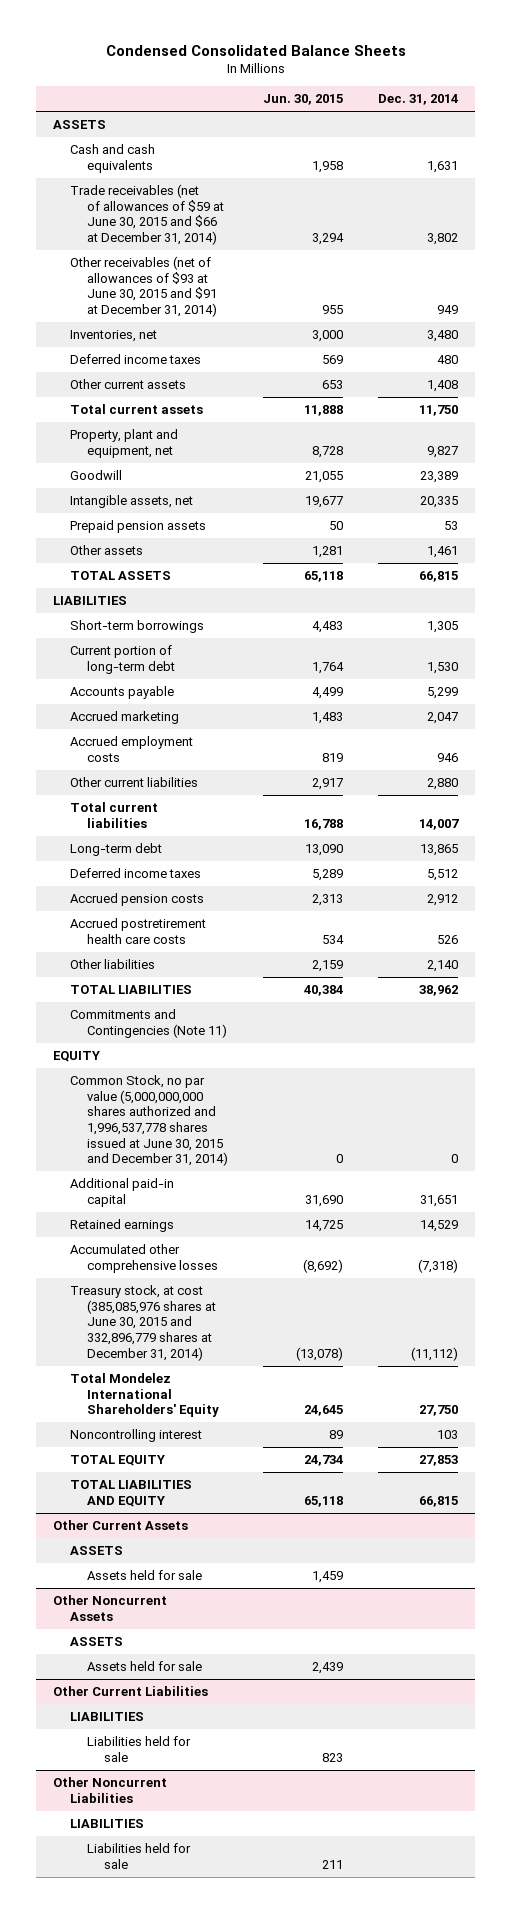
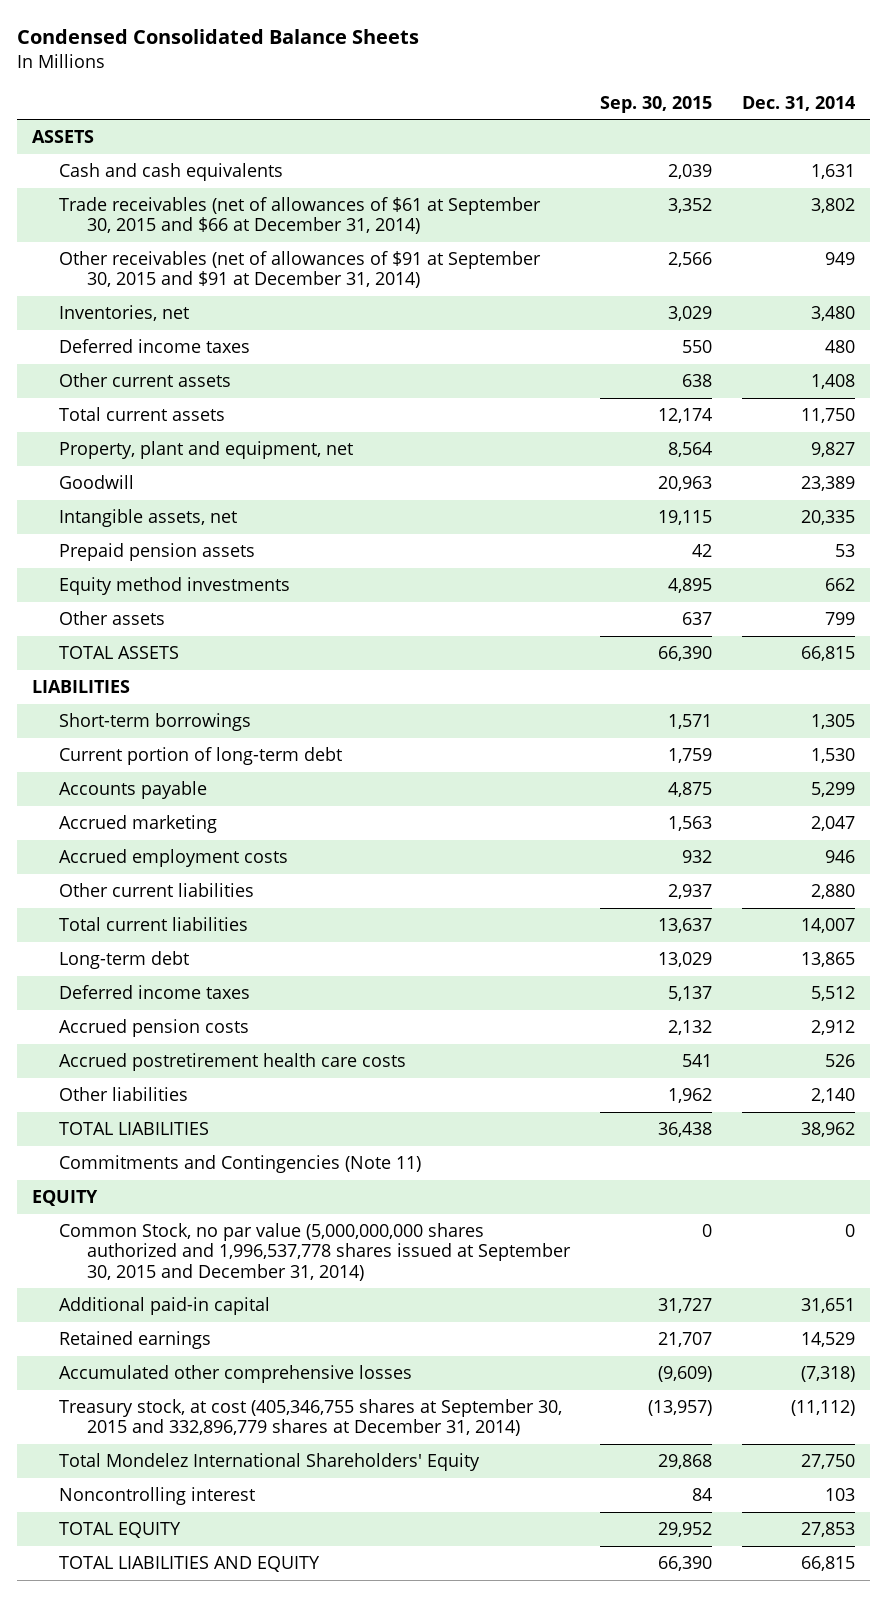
[262,94,343,106] Jun. 30, 2015 -> none
none -> [599,95,712,113] Sep. 30, 2015
[70,184,225,245] Trade receivables (net of allowances of $59 at June 30, 2015 and $66 at December 31, 2014) -> [59,197,542,235] Trade receivables (net of allowances of $61 at September 30, 2015 and $66 at December 31, 2014)
[70,256,218,317] Other receivables (net of allowances of $93 at June 30, 2015 and $91 at December 31, 2014) -> [59,251,542,289] Other receivables (net of allowances of $91 at September 30, 2015 and $91 at December 31, 2014)
none -> [59,577,291,596] Equity method investments
[426,546,458,559] 1,461 -> [824,612,855,626] 799
[70,1075,229,1167] Common Stock, no par value (5,000,000,000 shares authorized and 1,996,537,778 shares issued at June 30, 2015 and December 31, 2014) -> [59,1223,571,1281] Common Stock, no par value (5,000,000,000 shares authorized and 1,996,537,778 shares issued at September 30, 2015 and December 31, 2014)
[70,1285,217,1361] Treasury stock, at cost (385,085,976 shares at June 30, 2015 and 332,896,779 shares at December 31, 2014) -> [59,1399,563,1437] Treasury stock, at cost (405,346,755 shares at September 30, 2015 and 332,896,779 shares at December 31, 2014)
[53,1520,189,1531] Other Current Assets -> none
[70,1546,124,1556] ASSETS -> none
[87,1570,203,1581] Assets held for sale -> none
[53,1595,168,1621] Other Noncurrent Assets -> none
[70,1637,124,1647] ASSETS -> none
[87,1661,203,1672] Assets held for sale -> none
[53,1686,209,1697] Other Current Liabilities -> none
[70,1712,145,1722] LIABILITIES -> none
[87,1736,192,1762] Liabilities held for sale -> none
[53,1777,168,1803] Other Noncurrent Liabilities -> none
[70,1819,145,1829] LIABILITIES -> none
[87,1843,192,1869] Liabilities held for sale -> none

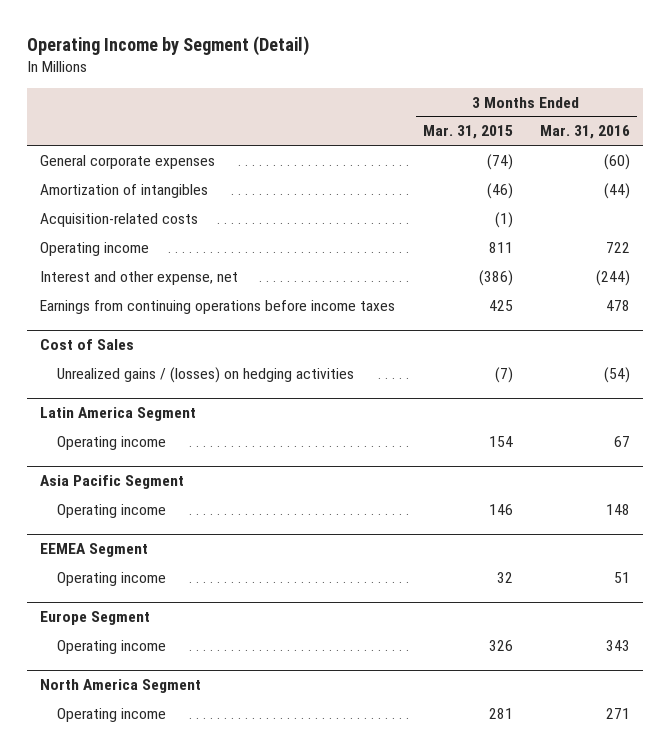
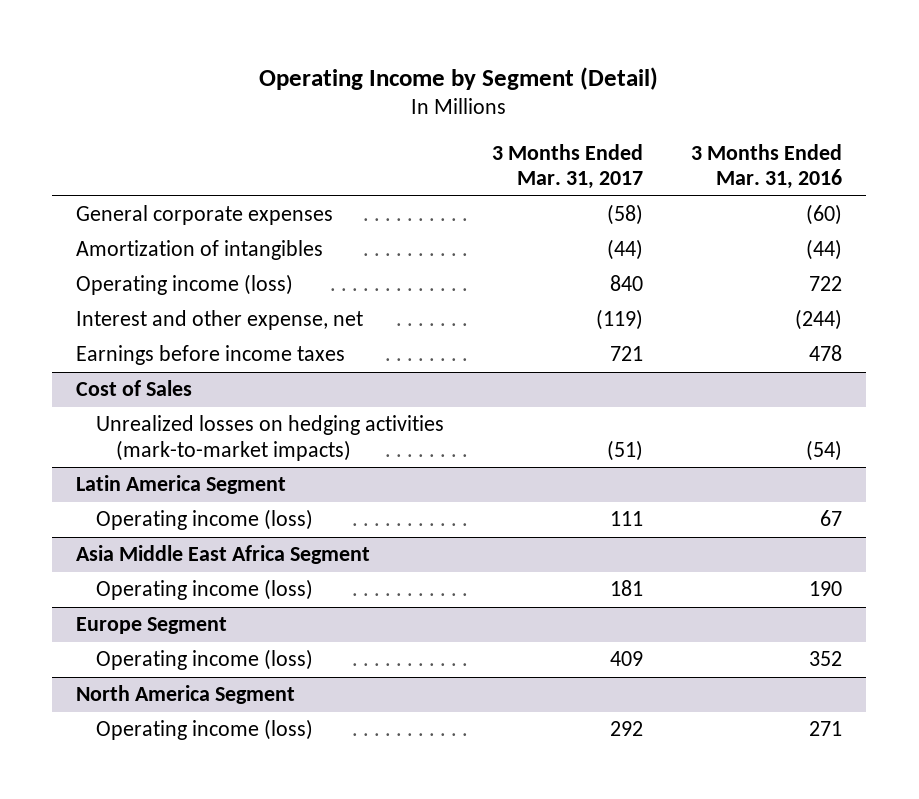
[422,125,513,140] Mar. 31, 2015 -> none
none -> [492,144,644,190] 3 Months Ended Mar. 31, 2017
[40,212,199,227] Acquisition-related costs -> none
[40,241,150,256] Operating income -> [76,274,294,296] Operating income (loss)
[40,299,396,314] Earnings from continuing operations before income taxes -> [76,345,346,366] Earnings before income taxes
[57,366,355,383] Unrealized gains / (losses) on hedging activities -> [96,415,445,461] Unrealized losses on hedging activities (mark-to-market impacts)
[40,475,185,490] Asia Pacific Segment -> none
[40,543,149,558] EEMEA Segment -> none
[57,571,167,586] Operating income -> none
[57,435,167,450] Operating income -> [96,509,314,531] Operating income (loss)
none -> [76,545,371,565] Asia Middle East Africa Segment
[57,503,167,518] Operating income -> [96,579,314,601] Operating income (loss)
[605,503,630,515] 148 -> [809,581,843,597] 190
[57,639,167,654] Operating income -> [96,649,314,671] Operating income (loss)
[605,639,630,651] 343 -> [809,651,843,667] 352
[57,707,167,722] Operating income -> [96,719,314,741] Operating income (loss)

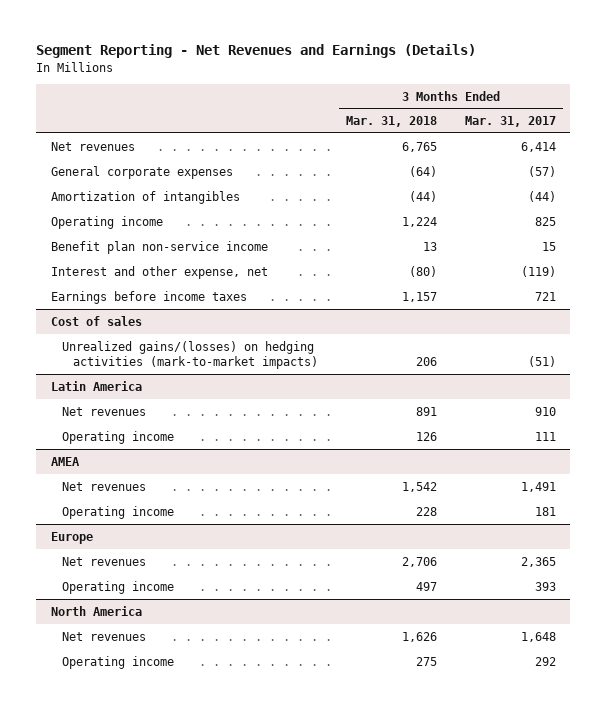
[259,66,659,90] Operating Income by Segment (Detail) -> [36,44,477,59] Segment Reporting - Net Revenues and Earnings (Details)
[691,144,843,190] 3 Months Ended Mar. 31, 2016 -> none
none -> [346,116,438,128] Mar. 31, 2018
none -> [50,141,135,151] Net revenues
[607,204,644,226] (58) -> [528,165,557,177] (57)
[76,274,294,296] Operating income (loss) -> [50,215,163,229] Operating income
[610,275,644,292] 840 -> [535,216,557,226] 825
none -> [50,240,268,254] Benefit plan non-service income
[76,380,193,397] Cost of Sales -> [50,315,142,326] Cost of sales
[96,415,445,461] Unrealized losses on hedging activities (mark-to-market impacts) -> [61,340,319,369] Unrealized gains/(losses) on hedging activities (mark-to-market impacts)
[76,475,287,495] Latin America Segment -> [50,380,142,391] Latin America
none -> [61,406,146,416] Net revenues
[96,509,314,531] Operating income (loss) -> [61,430,174,444] Operating income
[76,545,371,565] Asia Middle East Africa Segment -> [50,456,80,466] AMEA
none -> [61,481,146,491] Net revenues
[96,579,314,601] Operating income (loss) -> [61,505,174,519] Operating income
[76,617,228,635] Europe Segment -> [50,531,93,544] Europe
none -> [61,556,146,566] Net revenues
[96,649,314,671] Operating income (loss) -> [61,580,174,594] Operating income
[610,651,644,667] 409 -> [535,581,557,591] 393
[76,685,296,705] North America Segment -> [50,605,142,616] North America
none -> [61,631,146,641] Net revenues
[96,719,314,741] Operating income (loss) -> [61,655,174,669] Operating income

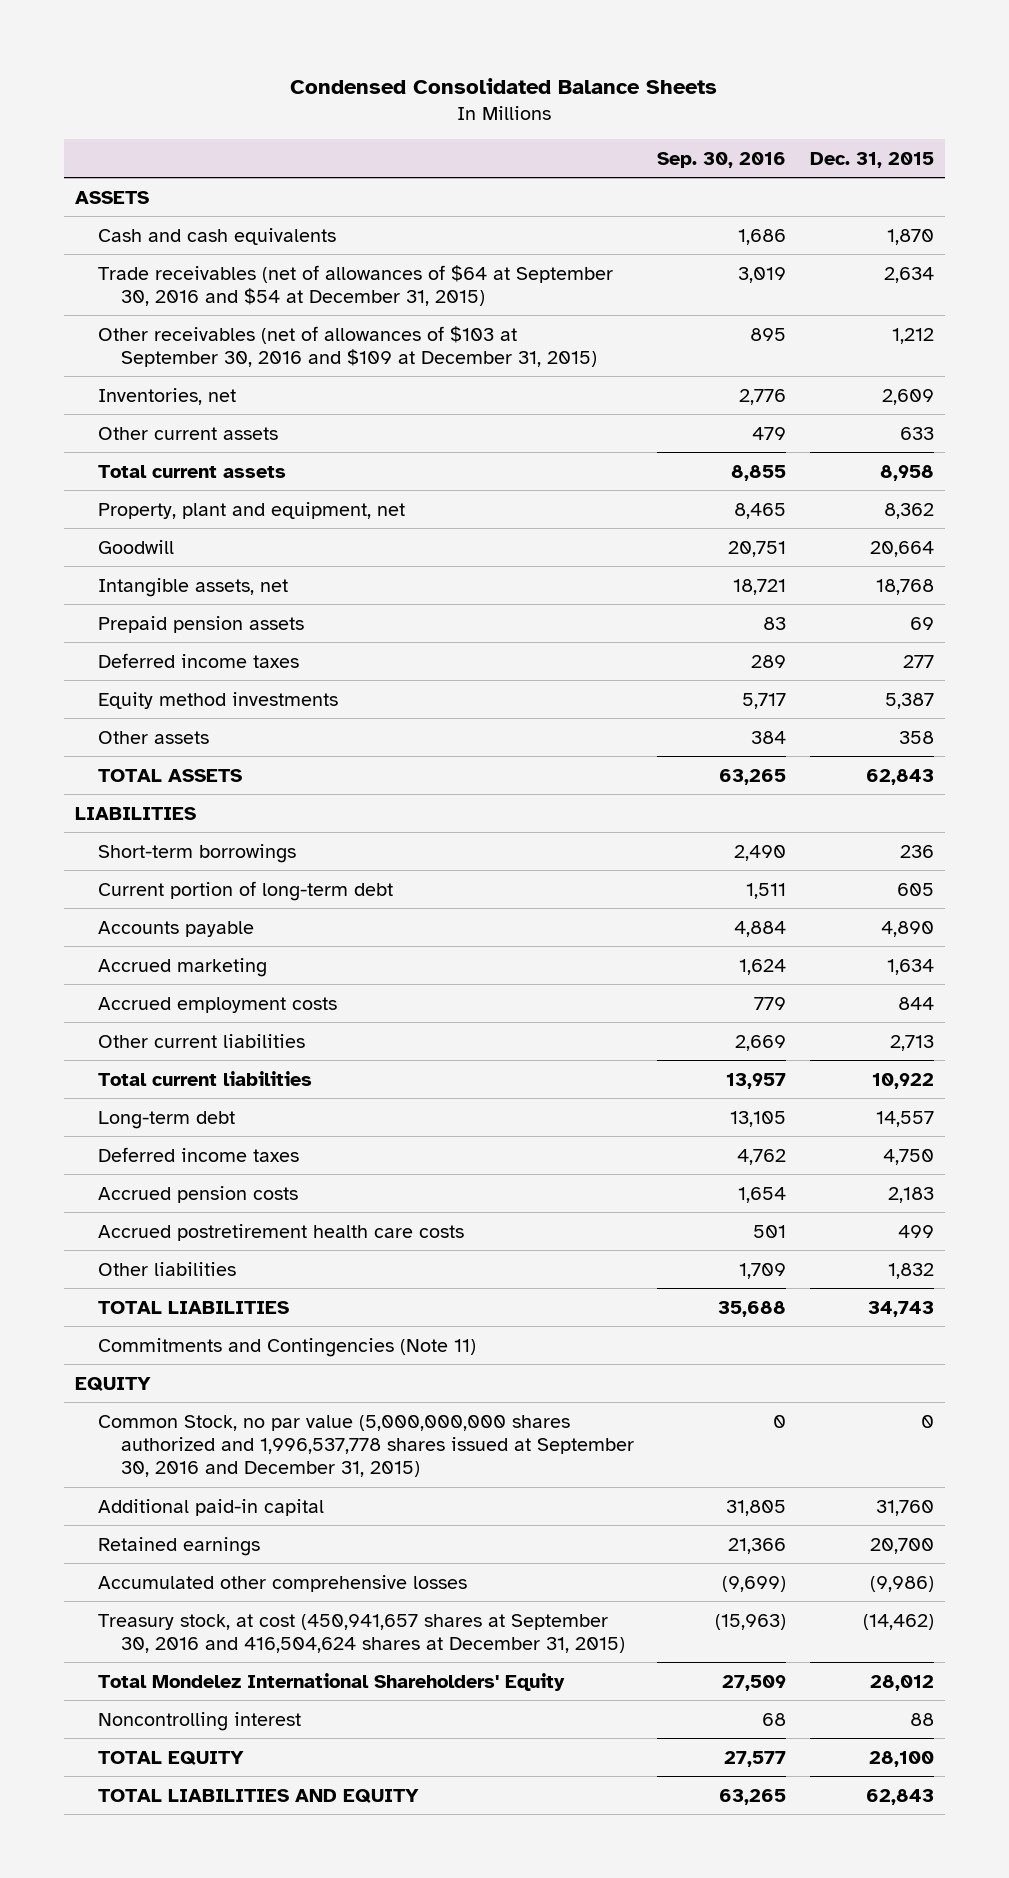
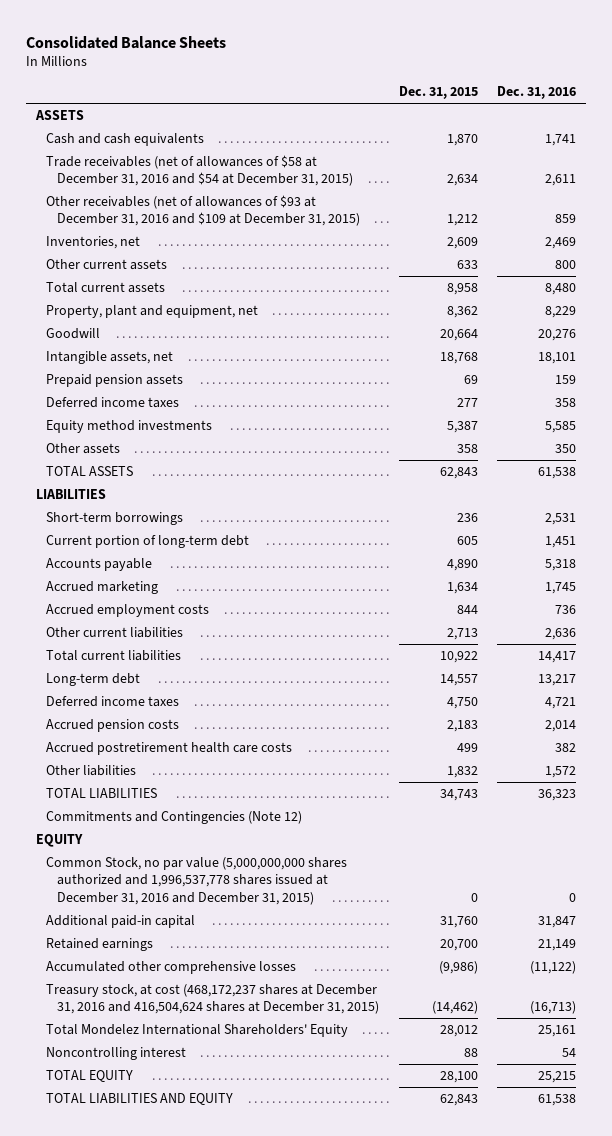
[290,77,718,94] Condensed Consolidated Balance Sheets -> [26,35,227,49] Consolidated Balance Sheets
[657,151,787,168] Sep. 30, 2016 -> none
none -> [497,86,577,100] Dec. 31, 2016
[98,264,614,306] Trade receivables (net of allowances of $64 at September 30, 2016 and $54 at December 31, 2015) -> [46,155,354,187] Trade receivables (net of allowances of $58 at December 31, 2016 and $54 at December 31, 2015)
[98,325,597,367] Other receivables (net of allowances of $103 at September 30, 2016 and $109 at December 31, 2015) -> [46,195,361,227] Other receivables (net of allowances of $93 at December 31, 2016 and $109 at December 31, 2015)
[98,1337,477,1357] Commitments and Contingencies (Note 11) -> [46,811,303,825] Commitments and Contingencies (Note 12)
[98,1414,634,1478] Common Stock, no par value (5,000,000,000 shares authorized and 1,996,537,778 shares issued at September 30, 2016 and December 31, 2015) -> [46,857,348,905] Common Stock, no par value (5,000,000,000 shares authorized and 1,996,537,778 shares issued at December 31, 2016 and December 31, 2015)
[98,1613,625,1653] Treasury stock, at cost (450,941,657 shares at September 30, 2016 and 416,504,624 shares at December 31, 2015) -> [46,984,380,1015] Treasury stock, at cost (468,172,237 shares at December 31, 2016 and 416,504,624 shares at December 31, 2015)

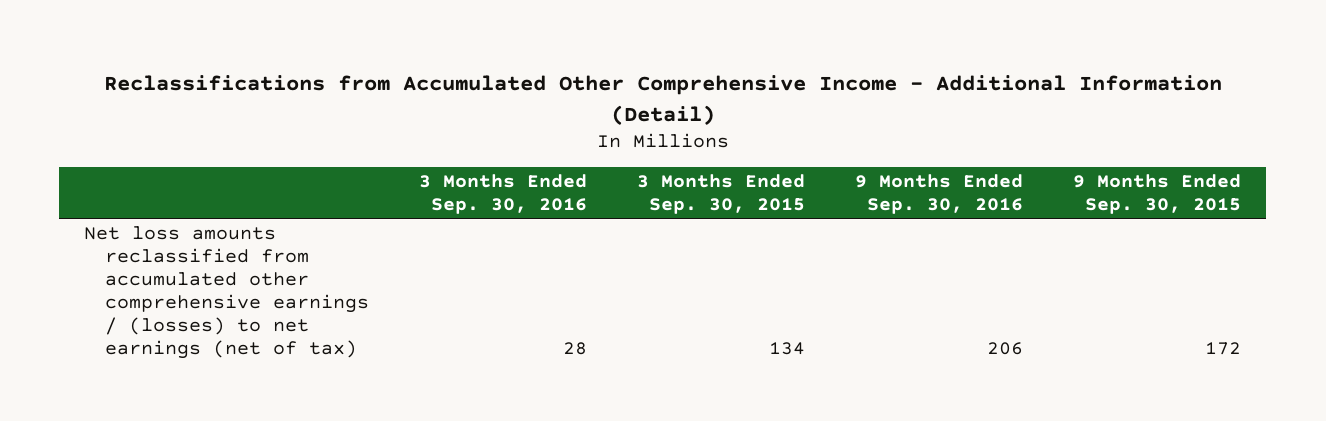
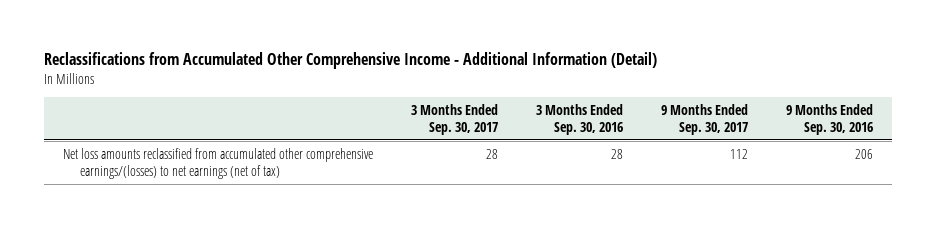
[637,174,806,215] 3 Months Ended Sep. 30, 2015 -> none
[1073,174,1242,215] 9 Months Ended Sep. 30, 2015 -> none
none -> [410,103,498,136] 3 Months Ended Sep. 30, 2017
none -> [660,103,748,136] 9 Months Ended Sep. 30, 2017
[84,225,370,360] Net loss amounts reclassified from accumulated other comprehensive earnings / (losses) to net earnings (net of tax) -> [62,147,373,179] Net loss amounts reclassified from accumulated other comprehensive earnings/(losses) to net earnings (net of tax)

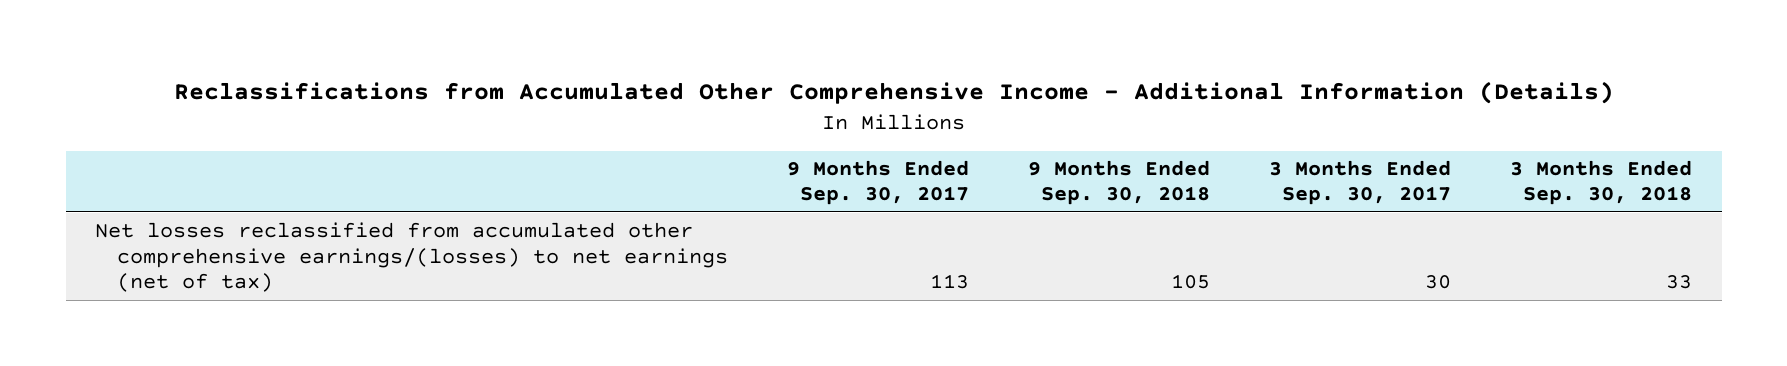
[43,52,657,70] Reclassifications from Accumulated Other Comprehensive Income - Additional Information (Detail) -> [173,81,1614,105] Reclassifications from Accumulated Other Comprehensive Income - Additional Information (Details)
[535,103,623,136] 3 Months Ended Sep. 30, 2016 -> none
[785,103,873,136] 9 Months Ended Sep. 30, 2016 -> none
none -> [1028,159,1211,206] 9 Months Ended Sep. 30, 2018
none -> [1510,159,1693,206] 3 Months Ended Sep. 30, 2018
[62,147,373,179] Net loss amounts reclassified from accumulated other comprehensive earnings/(losses) to net earnings (net of tax) -> [95,222,729,293] Net losses reclassified from accumulated other comprehensive earnings/(losses) to net earnings (net of tax)
[485,148,498,159] 28 -> [1425,275,1452,290] 30
[729,148,748,159] 112 -> [930,274,970,290] 113

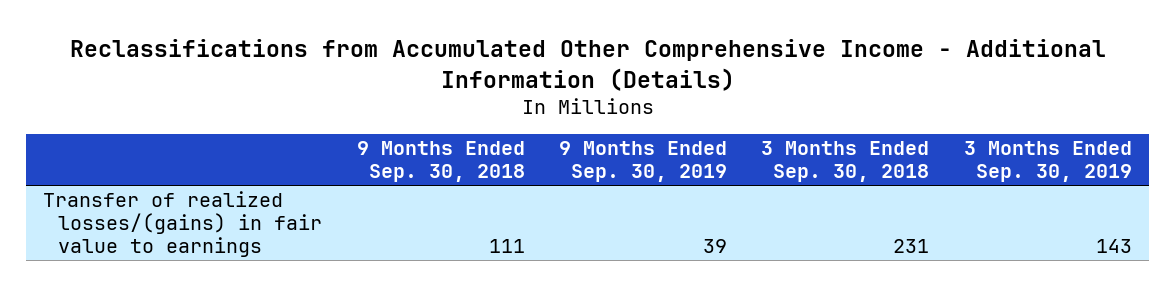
[787,159,970,206] 9 Months Ended Sep. 30, 2017 -> none
[1269,159,1452,206] 3 Months Ended Sep. 30, 2017 -> none
none -> [559,141,728,183] 9 Months Ended Sep. 30, 2019
none -> [963,141,1132,183] 3 Months Ended Sep. 30, 2019
[95,222,729,293] Net losses reclassified from accumulated other comprehensive earnings/(losses) to net earnings (net of tax) -> [43,191,323,258] Transfer of realized losses/(gains) in fair value to earnings
[1171,274,1211,290] 105 -> [488,239,525,254] 111
[1666,275,1693,290] 33 -> [893,239,930,254] 231

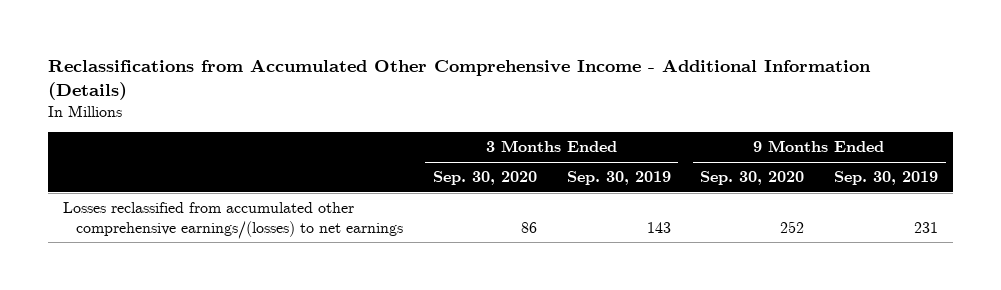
[356,141,525,183] 9 Months Ended Sep. 30, 2018 -> none
[761,141,930,183] 3 Months Ended Sep. 30, 2018 -> none
none -> [432,171,537,186] Sep. 30, 2020
none -> [700,171,805,186] Sep. 30, 2020
[43,191,323,258] Transfer of realized losses/(gains) in fair value to earnings -> none
none -> [62,202,403,239] Losses reclassified from accumulated other comprehensive earnings/(losses) to net earnings

